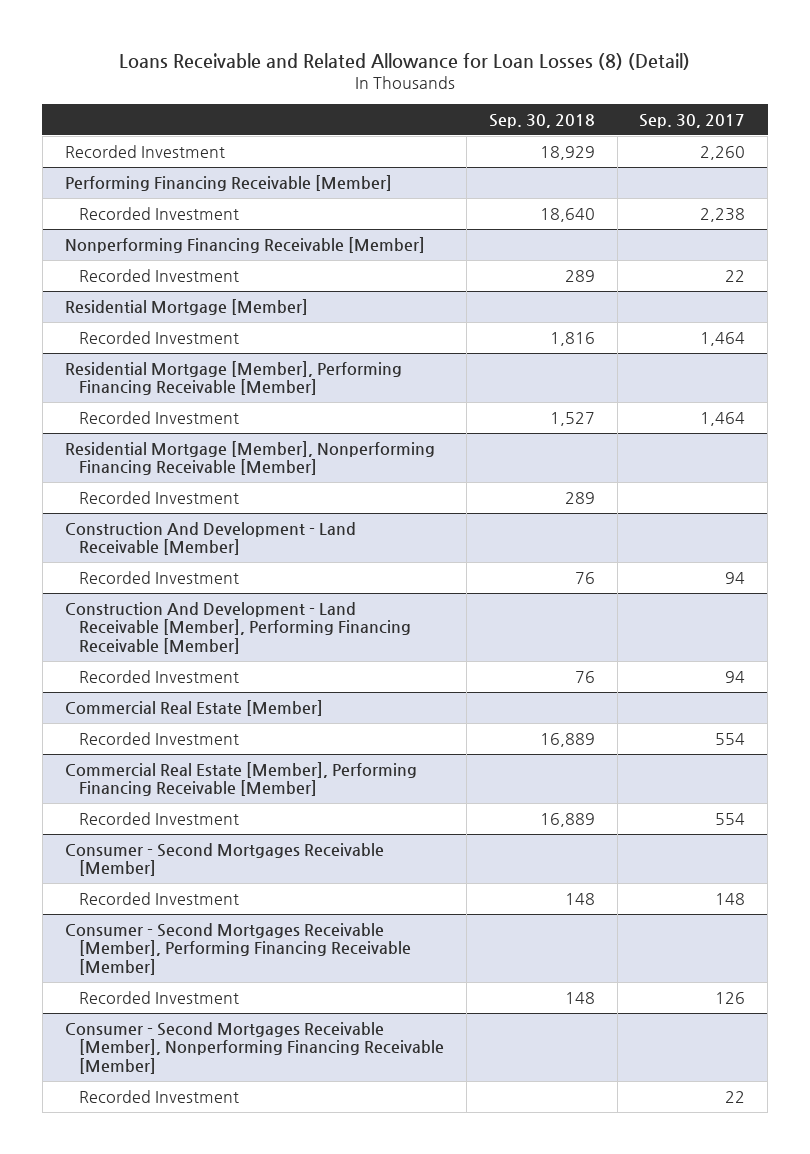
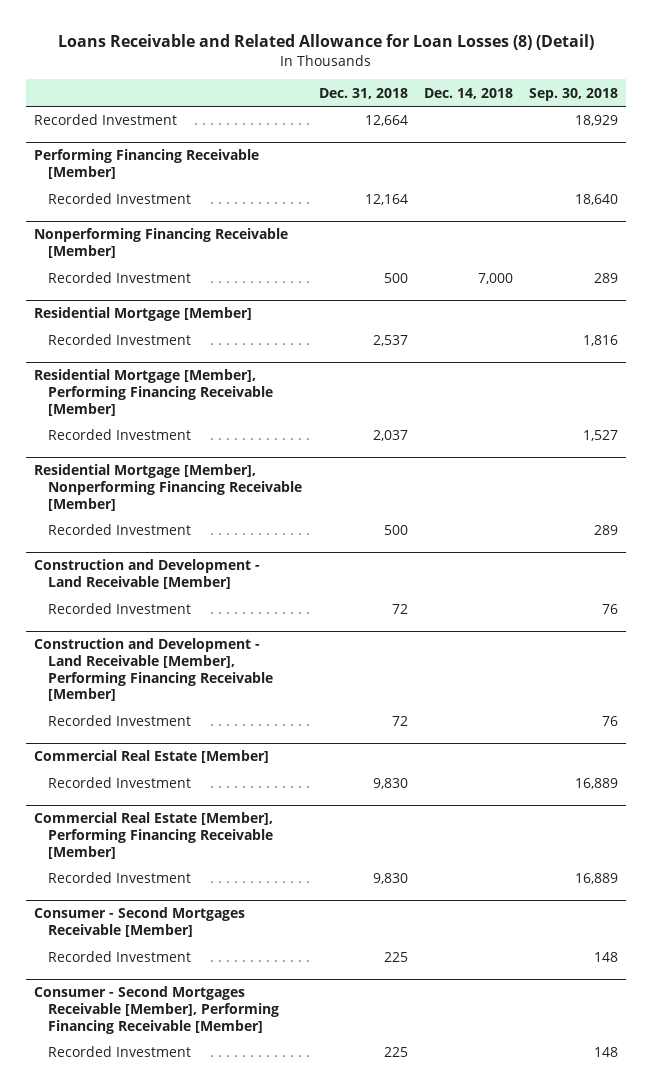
[639,113,746,128] Sep. 30, 2017 -> none
none -> [318,87,408,99] Dec. 31, 2018
none -> [423,87,513,99] Dec. 14, 2018
[64,521,356,556] Construction And Development - Land Receivable [Member] -> [34,559,261,590] Construction and Development - Land Receivable [Member]
[64,601,412,654] Construction And Development - Land Receivable [Member], Performing Financing Receivable [Member] -> [34,638,274,702] Construction and Development - Land Receivable [Member], Performing Financing Receivable [Member]
[64,1021,445,1074] Consumer - Second Mortgages Receivable [Member], Nonperforming Financing Receivable [Member] -> none
[79,1089,240,1103] Recorded Investment -> none

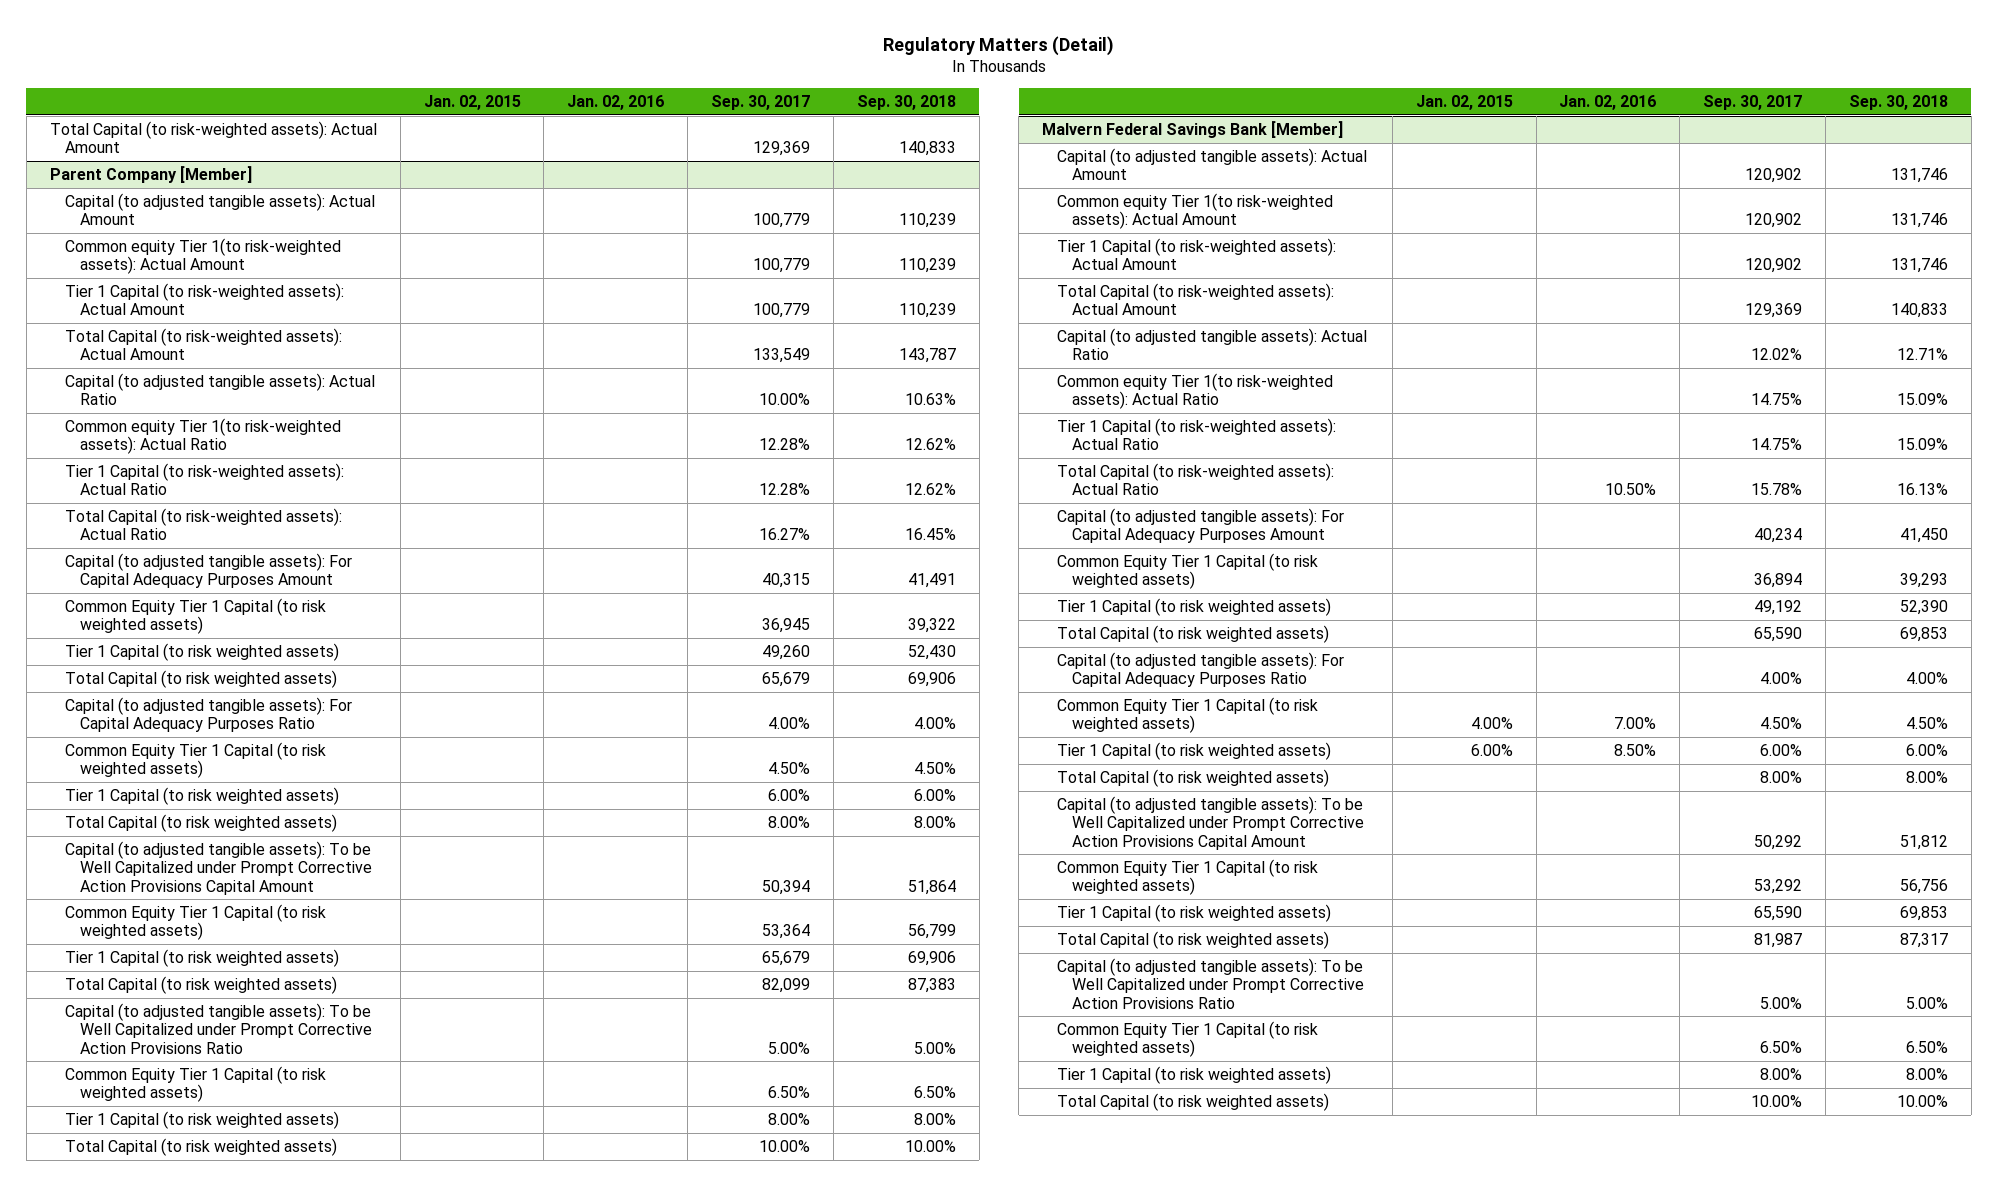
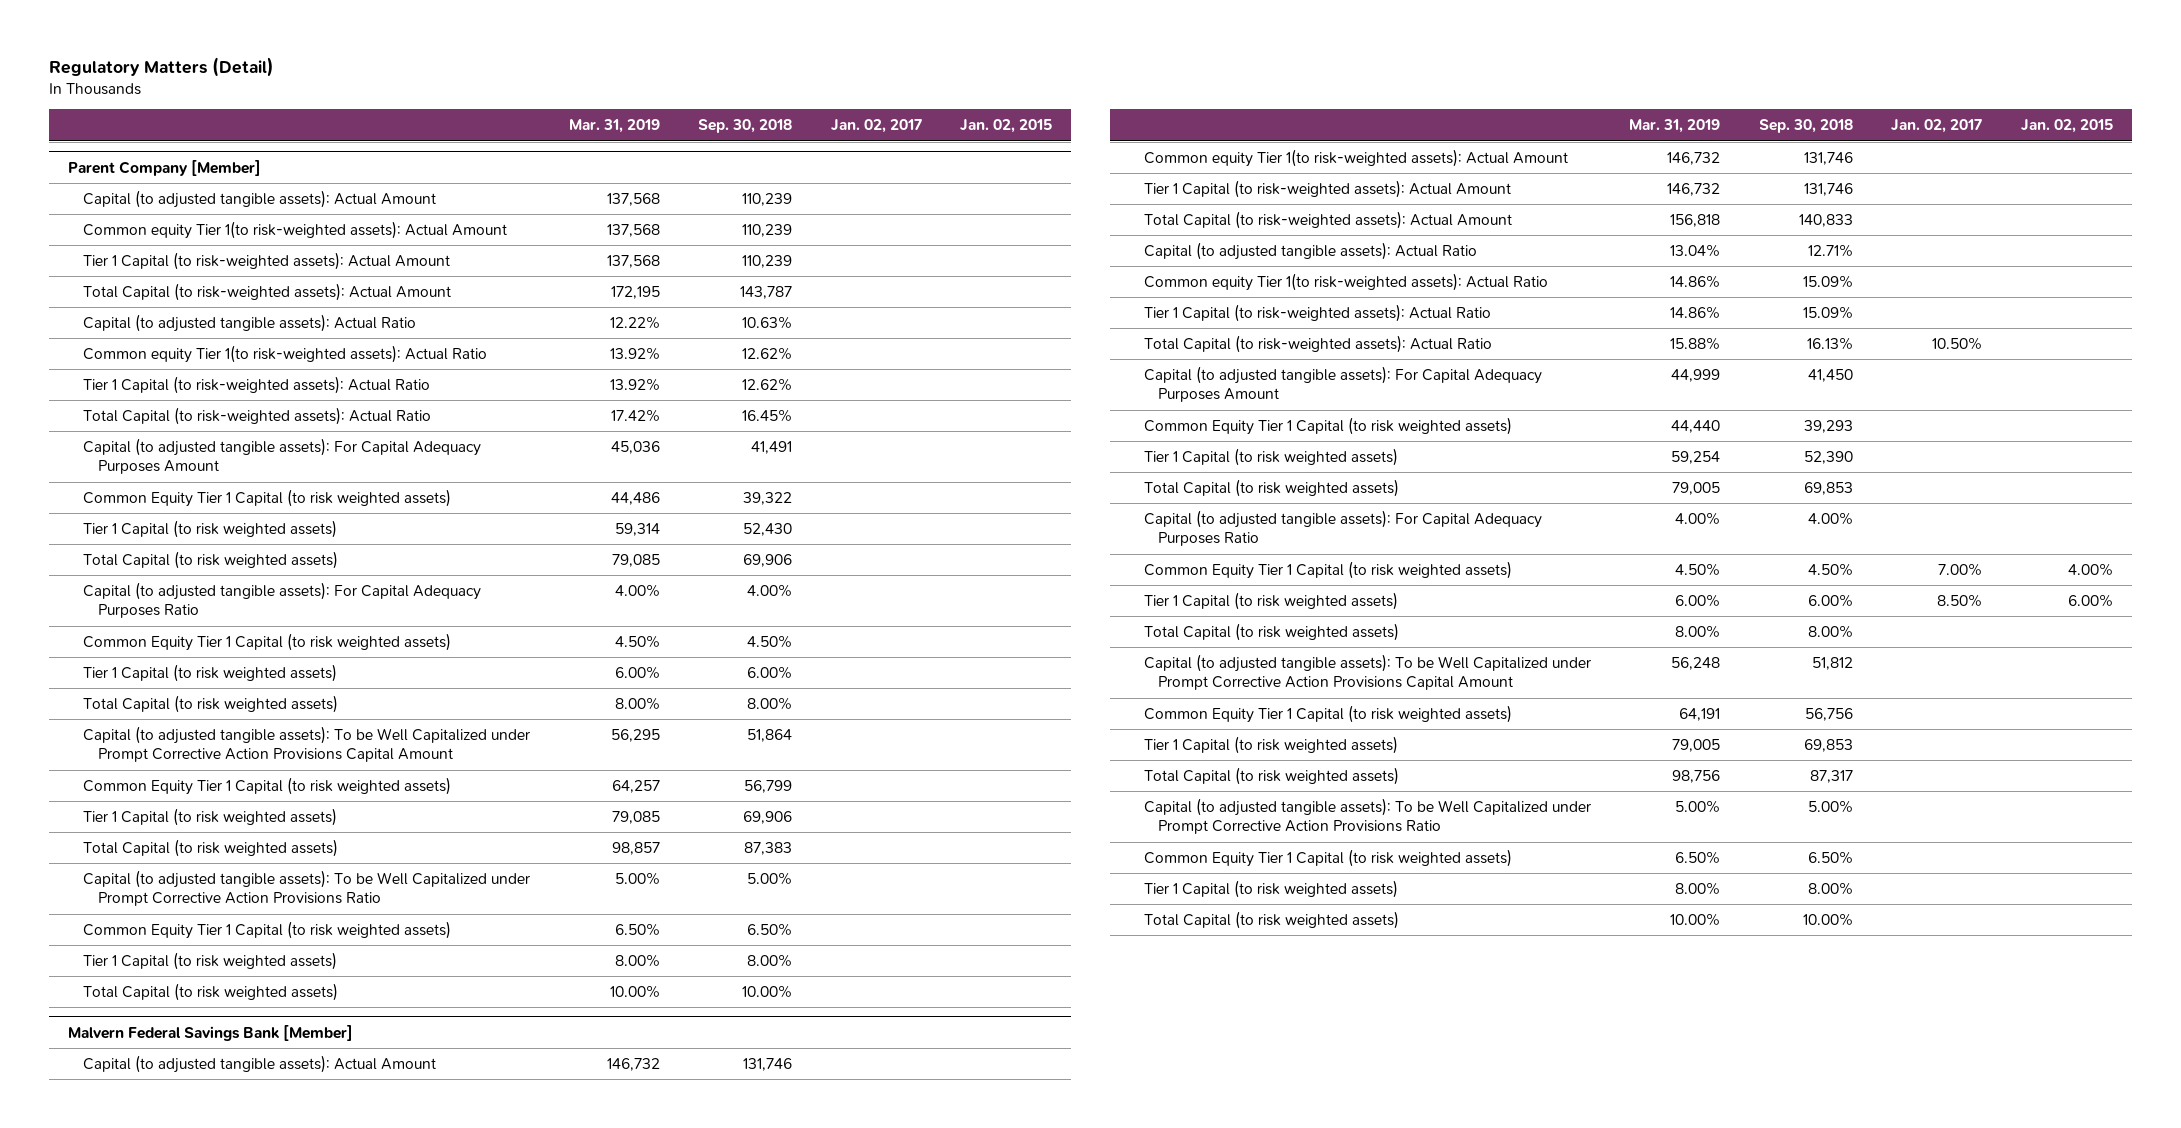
[567,94,665,110] Jan. 02, 2016 -> none
[711,94,811,110] Sep. 30, 2017 -> none
none -> [568,119,660,134] Mar. 31, 2019
none -> [830,119,922,134] Jan. 02, 2017
[49,120,377,154] Total Capital (to risk-weighted assets): Actual Amount -> none

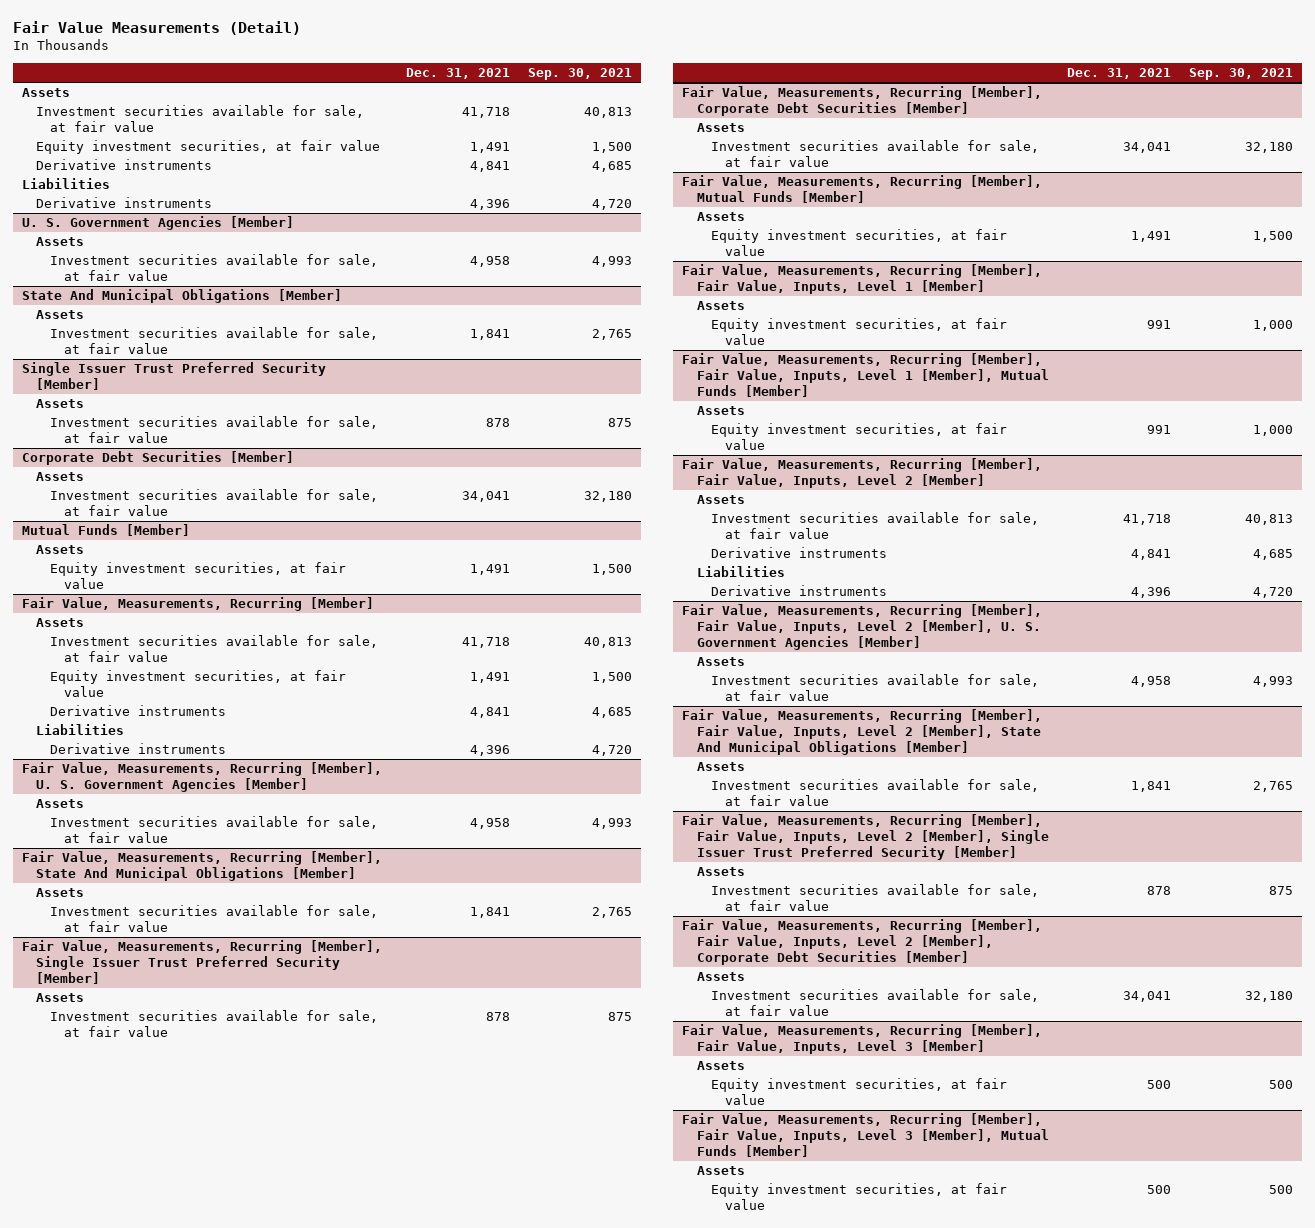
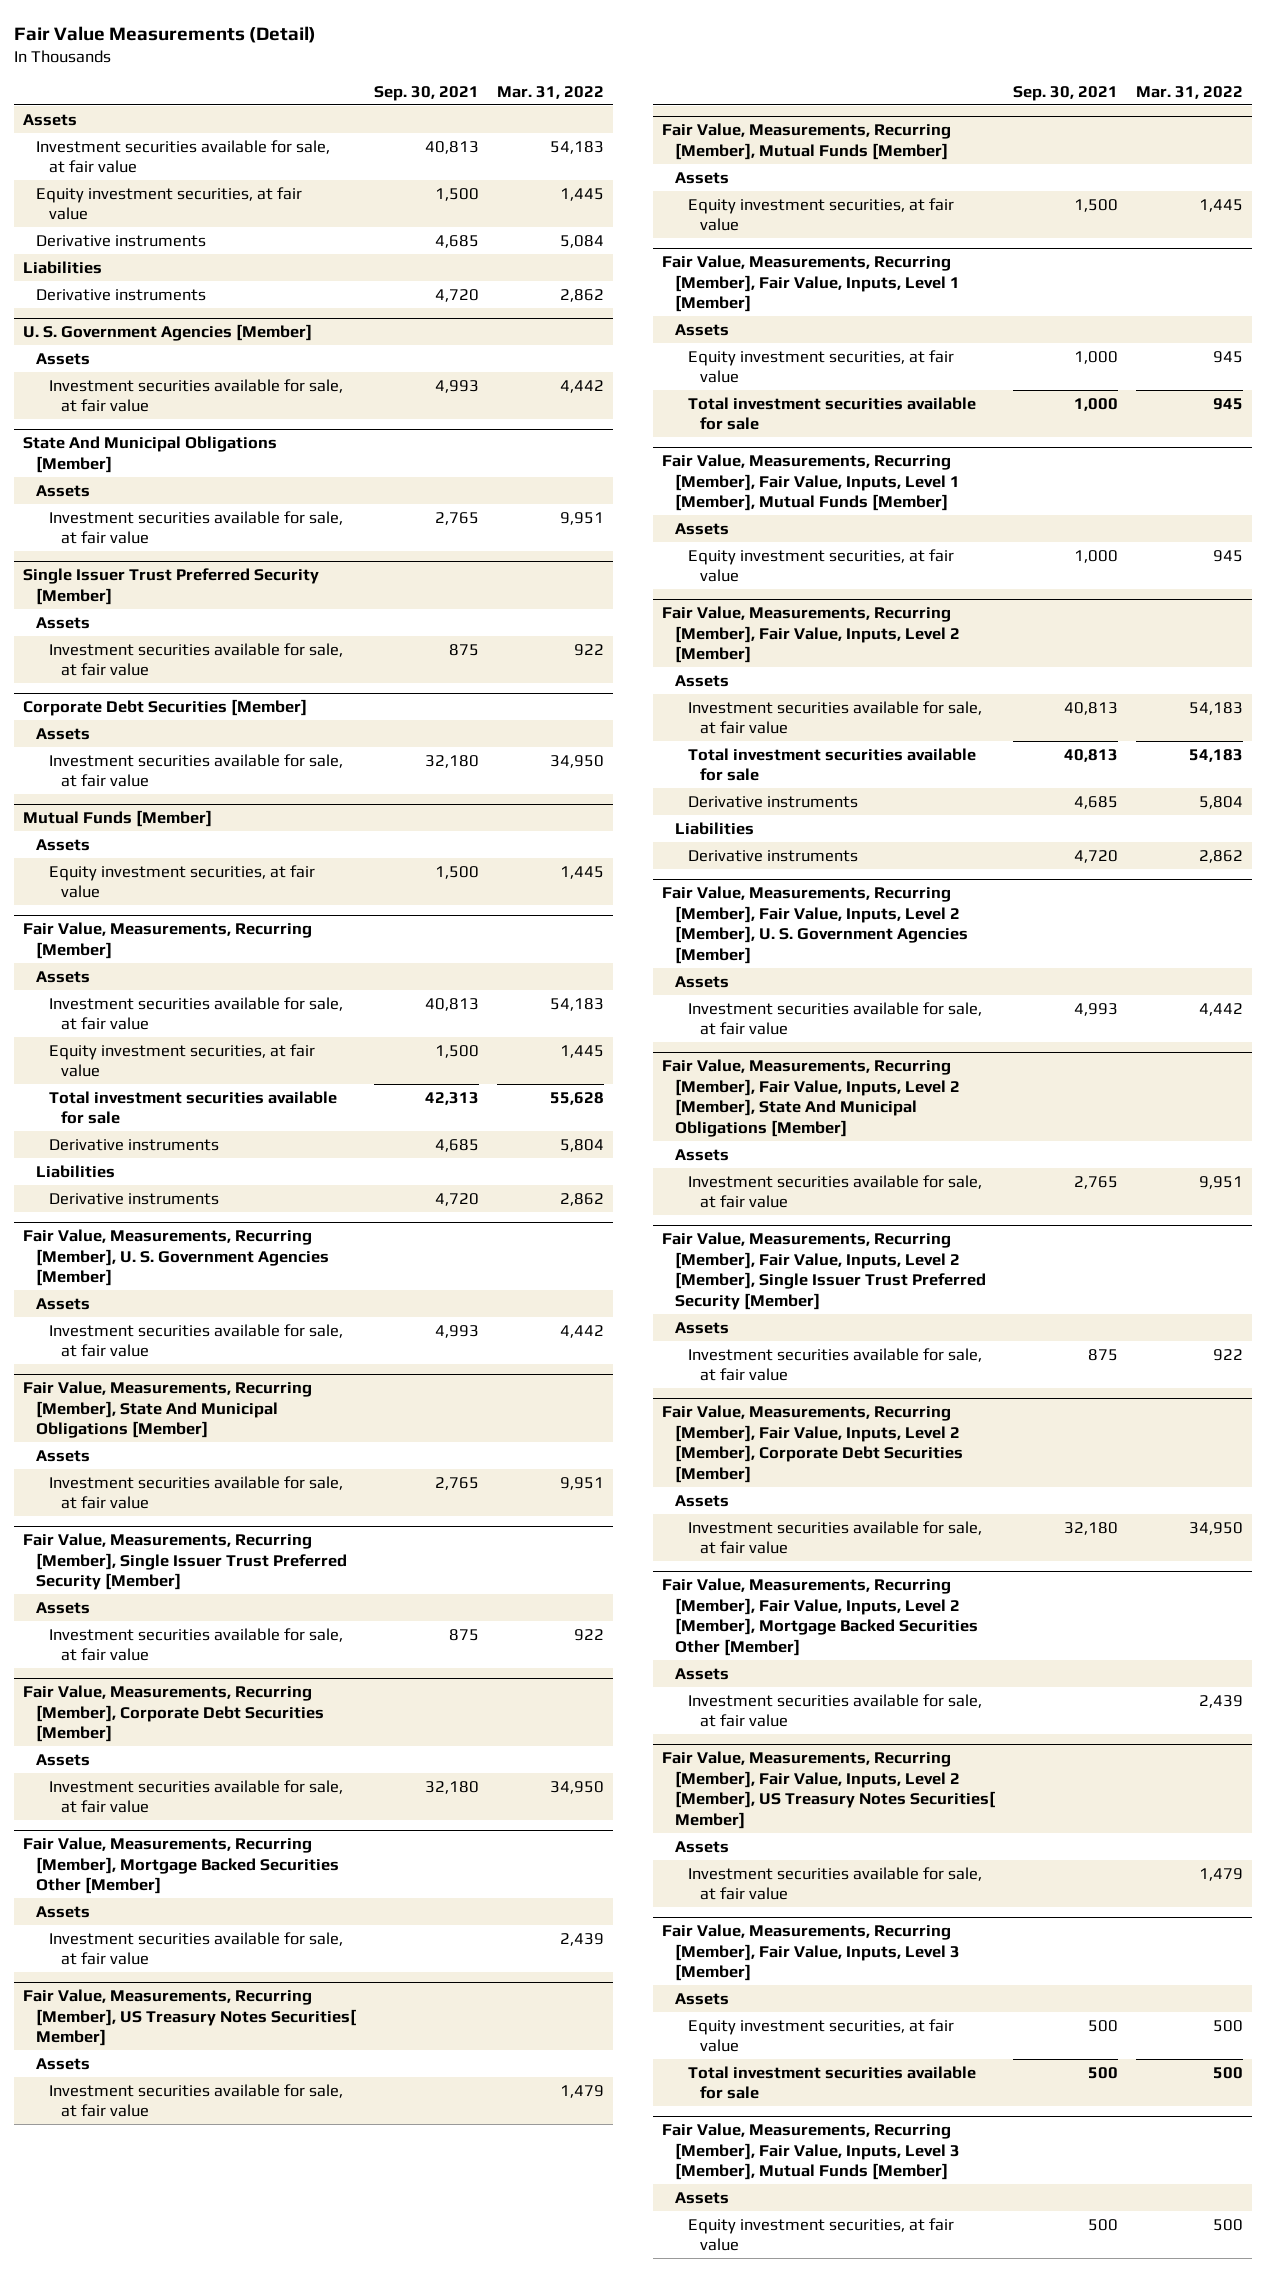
[406,68,511,80] Dec. 31, 2021 -> none
none -> [496,85,604,99] Mar. 31, 2022
none -> [48,1090,337,1125] Total investment securities available for sale
none -> [23,1837,339,1895] Fair Value, Measurements, Recurring [Member], Mortgage Backed Securities Other [Member]
none -> [35,1905,90,1918] Assets
none -> [48,1931,343,1966] Investment securities available for sale, at fair value
none -> [23,1989,356,2047] Fair Value, Measurements, Recurring [Member], US Treasury Notes Securities[ Member]
none -> [35,2057,90,2070] Assets
none -> [48,2083,343,2118] Investment securities available for sale, at fair value
none -> [687,396,976,431] Total investment securities available for sale
none -> [687,747,976,782] Total investment securities available for sale
none -> [662,1578,979,1657] Fair Value, Measurements, Recurring [Member], Fair Value, Inputs, Level 2 [Member], Mortgage Backed Securities Other [Member]
none -> [675,1667,730,1680] Assets
none -> [687,1693,982,1728] Investment securities available for sale, at fair value
none -> [662,1751,996,1830] Fair Value, Measurements, Recurring [Member], Fair Value, Inputs, Level 2 [Member], US Treasury Notes Securities[ Member]
none -> [675,1840,730,1853] Assets
none -> [687,1866,982,1901] Investment securities available for sale, at fair value
none -> [687,2065,976,2100] Total investment securities available for sale

